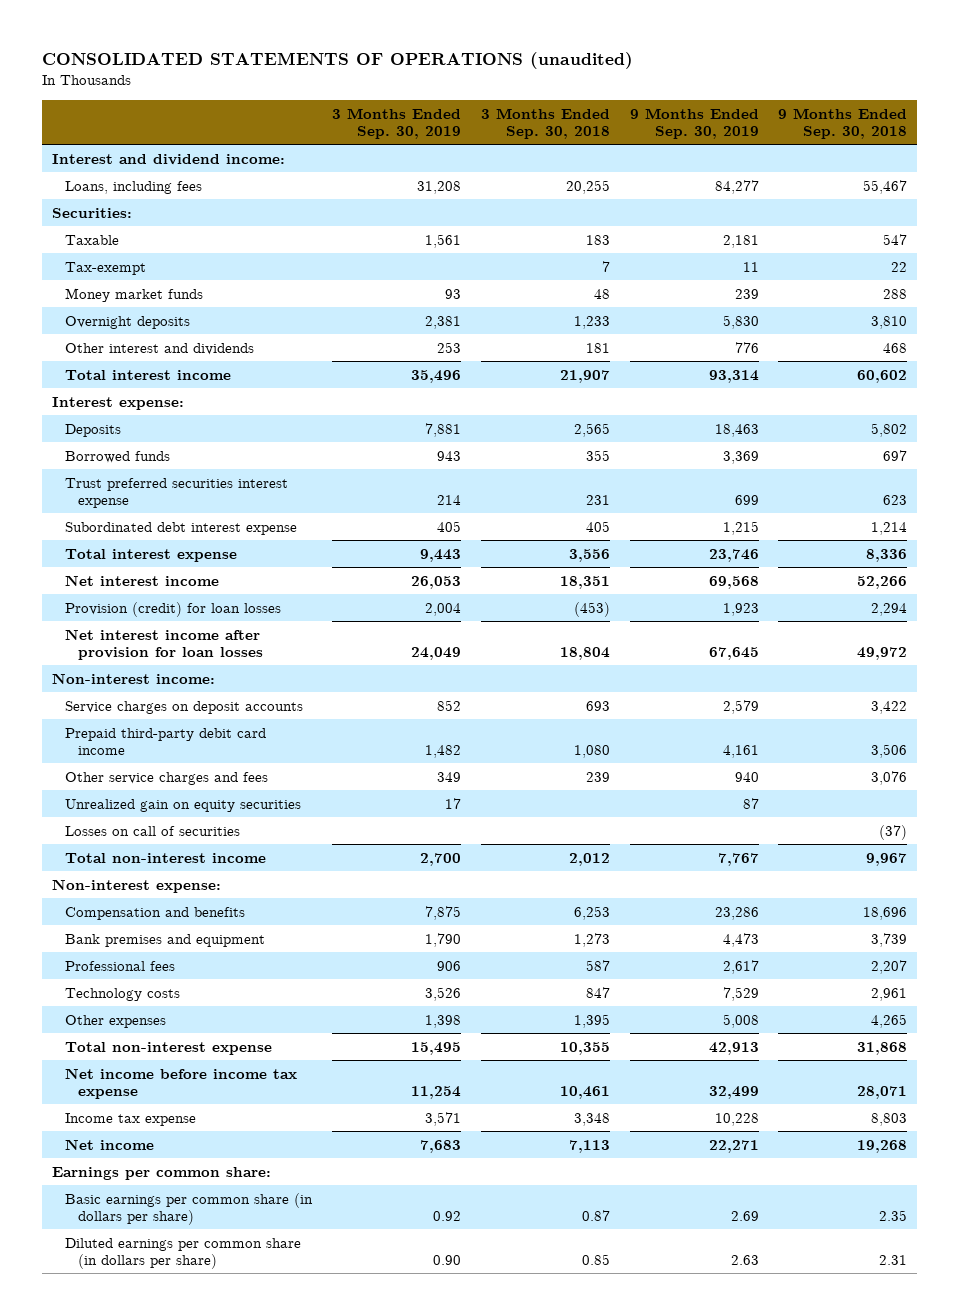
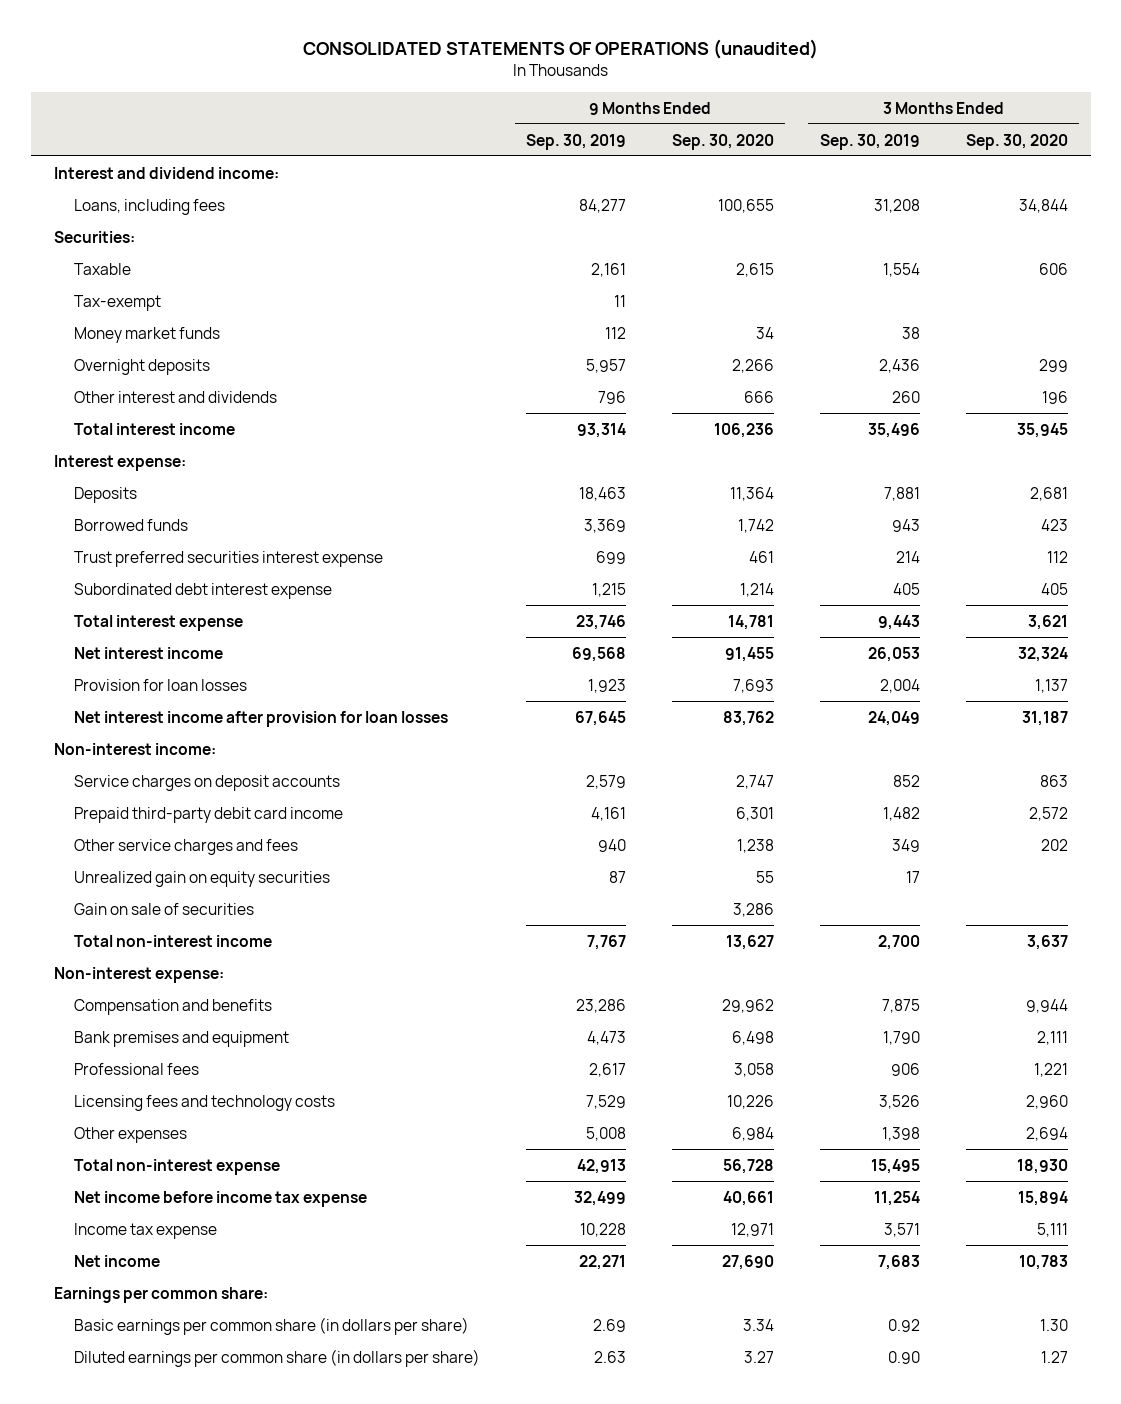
[480,107,610,139] 3 Months Ended Sep. 30, 2018 -> none
[778,107,908,139] 9 Months Ended Sep. 30, 2018 -> none
none -> [672,133,775,150] Sep. 30, 2020
none -> [965,133,1068,150] Sep. 30, 2020
[424,233,461,248] 1,561 -> [882,262,920,277] 1,554
[722,234,759,248] 2,181 -> [591,262,627,277] 2,161
[444,288,461,299] 93 -> [901,326,920,339] 38
[734,288,759,299] 239 -> [605,326,627,339] 112
[424,315,461,329] 2,381 -> [878,358,920,373] 2,436
[722,314,759,329] 5,830 -> [586,358,627,373] 5,957
[436,341,461,353] 253 -> [891,390,920,403] 260
[734,341,759,353] 776 -> [598,390,627,404] 796
[65,601,282,617] Provision (credit) for loan losses -> [74,678,248,691] Provision for loan losses
[65,825,241,836] Losses on call of securities -> none
none -> [74,902,255,915] Gain on sale of securities
[65,987,181,1001] Technology costs -> [74,1094,336,1111] Licensing fees and technology costs

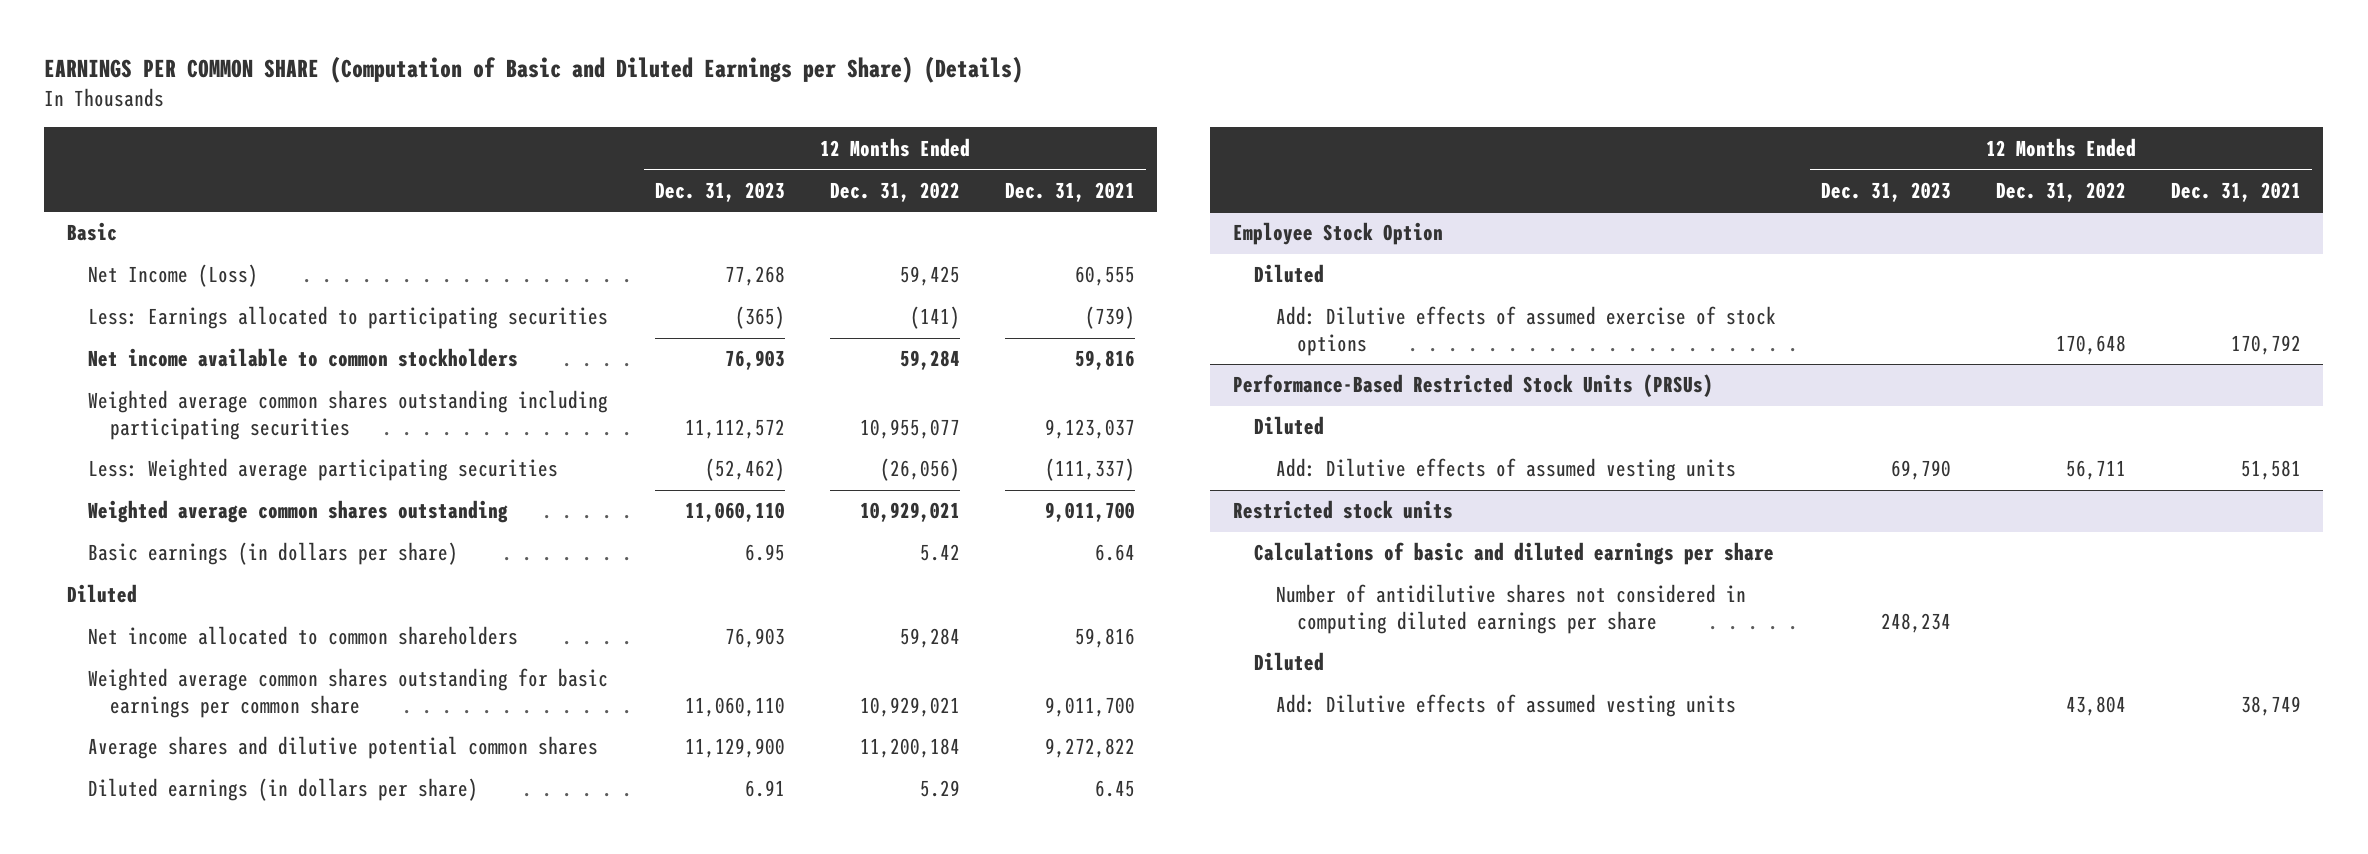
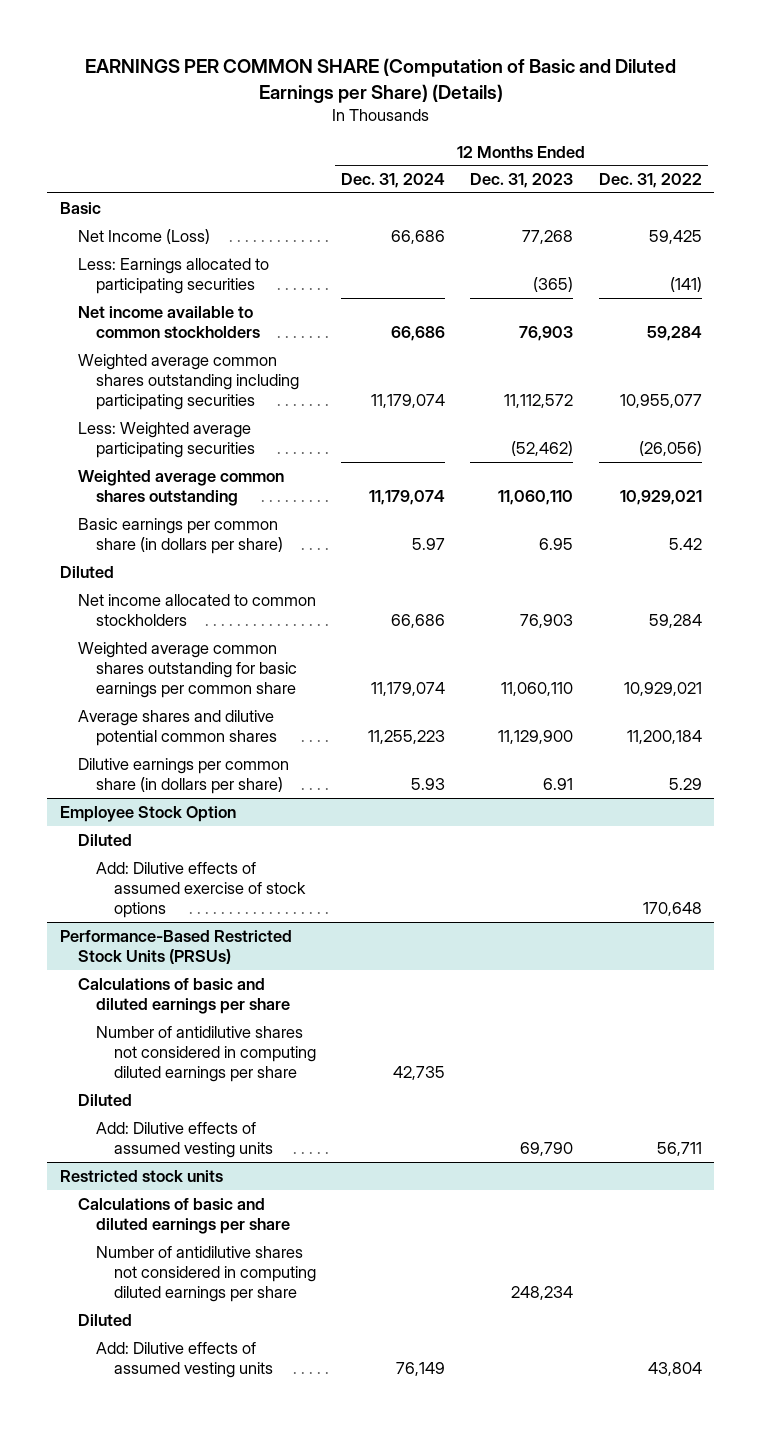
[1004,181,1135,202] Dec. 31, 2021 -> none
none -> [341,173,446,189] Dec. 31, 2024
[88,542,459,566] Basic earnings (in dollars per share) -> [77,517,283,554] Basic earnings per common share (in dollars per share)
[88,626,519,646] Net income allocated to common shareholders -> [77,593,316,626] Net income allocated to common stockholders
[88,778,479,802] Diluted earnings (in dollars per share) -> [77,757,289,794] Dilutive earnings per common share (in dollars per share)
none -> [77,977,290,1014] Calculations of basic and diluted earnings per share
none -> [95,1025,316,1082] Number of antidilutive shares not considered in computing diluted earnings per share

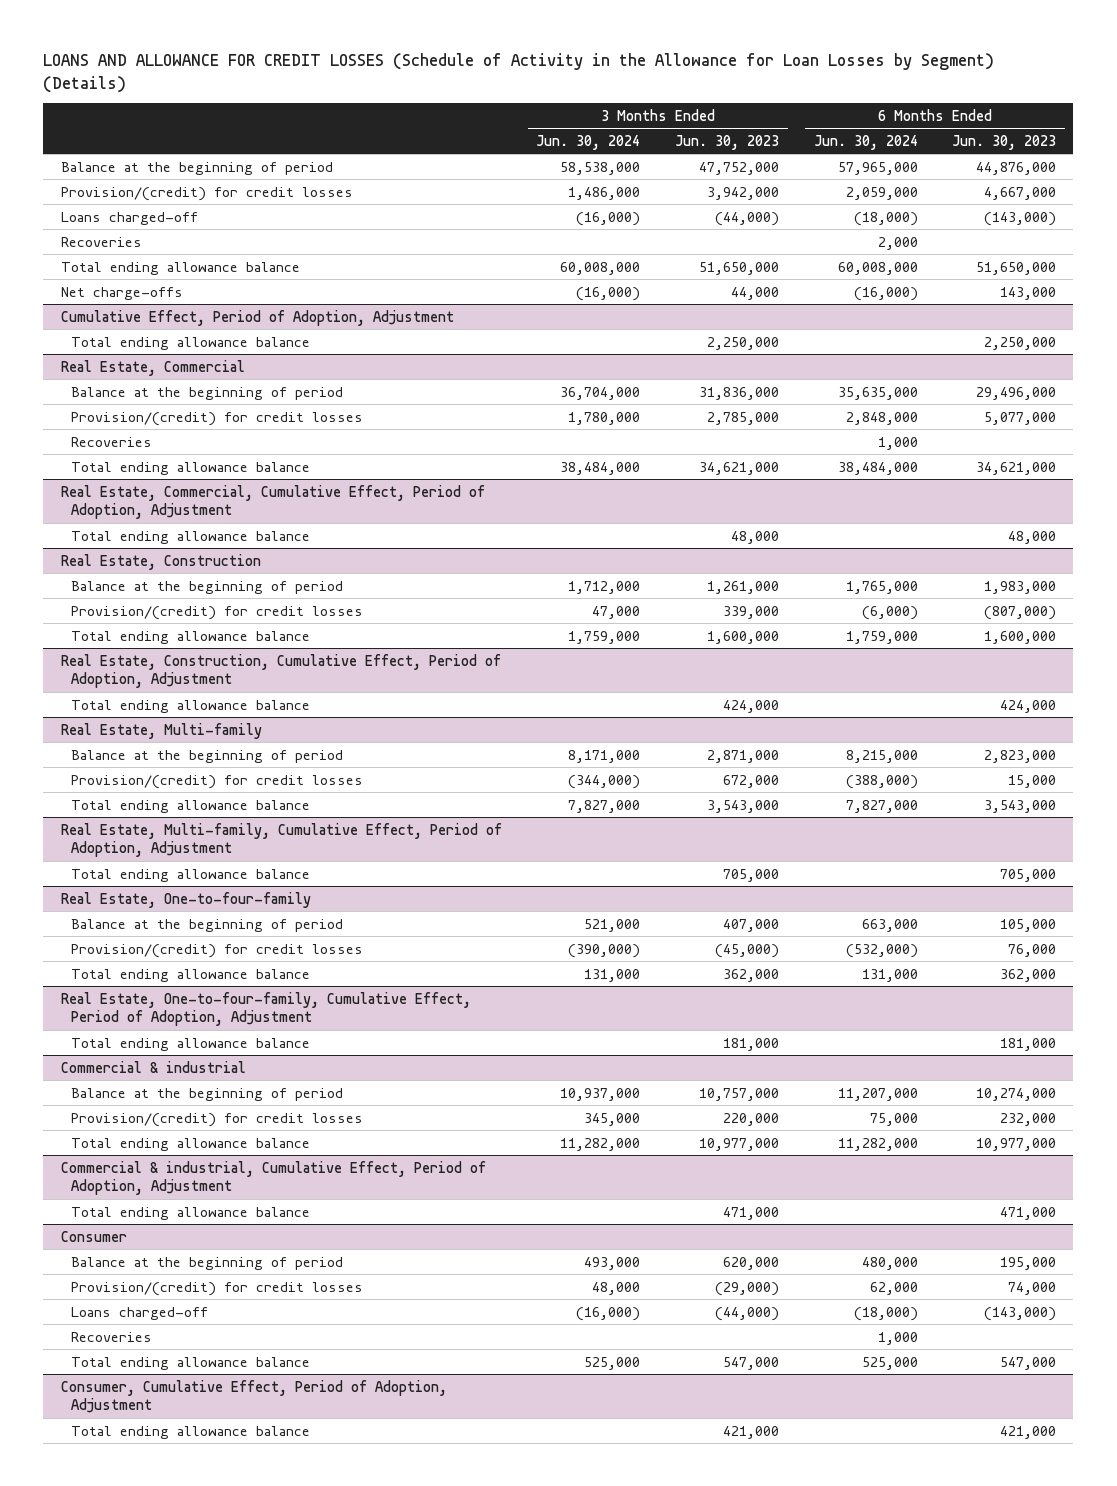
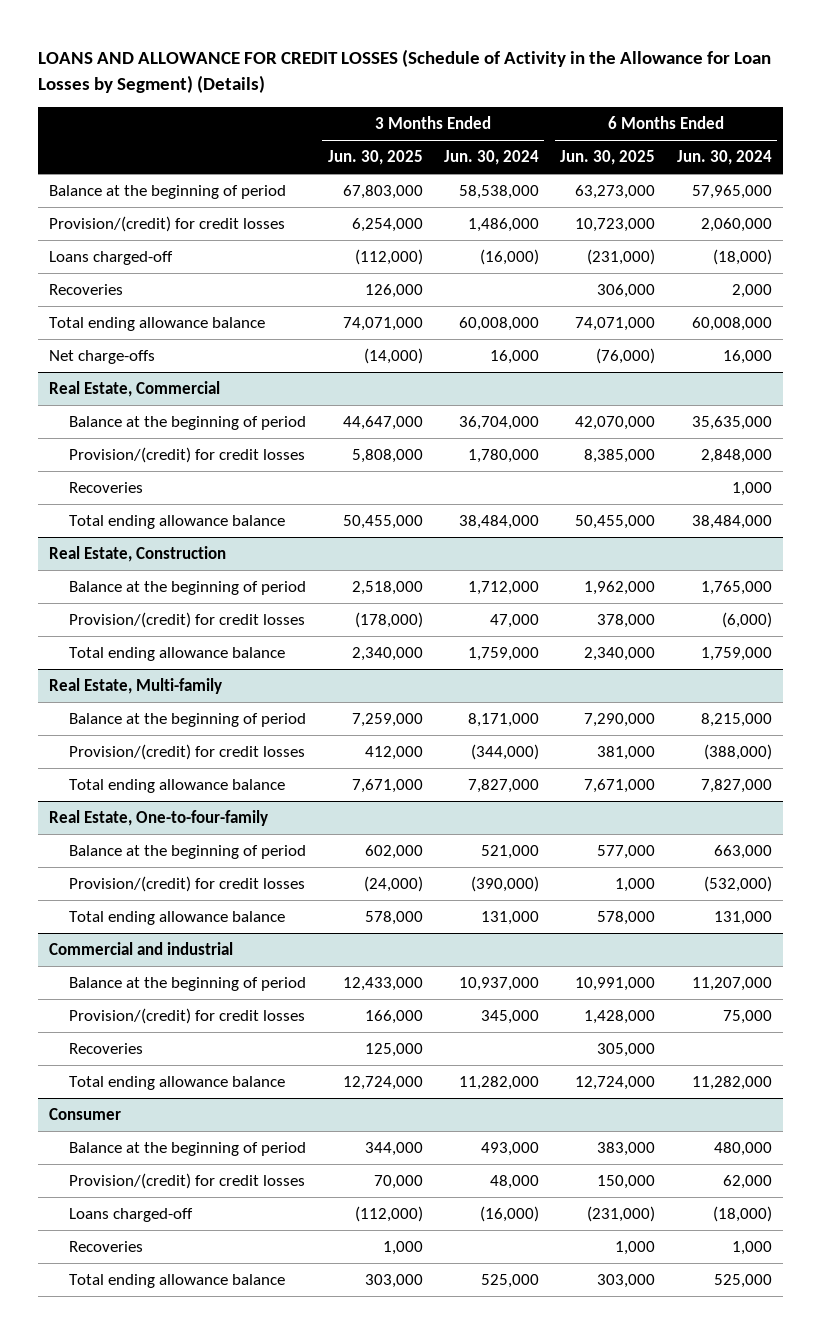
[674,134,779,150] Jun. 30, 2023 -> none
[952,134,1057,150] Jun. 30, 2023 -> none
none -> [327,150,423,166] Jun. 30, 2025
none -> [560,150,656,166] Jun. 30, 2025
[845,186,918,200] 2,059,000 -> [700,218,772,233] 2,060,000
[60,309,454,326] Cumulative Effect, Period of Adoption, Adjustment -> none
[71,336,311,350] Total ending allowance balance -> none
[576,286,641,301] (16,000) -> [489,350,539,365] 16,000
[853,286,918,301] (16,000) -> [722,350,772,365] 16,000
[60,484,485,520] Real Estate, Commercial, Cumulative Effect, Period of Adoption, Adjustment -> none
[71,530,311,544] Total ending allowance balance -> none
[60,653,501,689] Real Estate, Construction, Cumulative Effect, Period of Adoption, Adjustment -> none
[71,699,311,713] Total ending allowance balance -> none
[60,822,502,858] Real Estate, Multi-family, Cumulative Effect, Period of Adoption, Adjustment -> none
[71,868,311,882] Total ending allowance balance -> none
[60,991,471,1027] Real Estate, One-to-four-family, Cumulative Effect, Period of Adoption, Adjustment -> none
[71,1037,311,1051] Total ending allowance balance -> none
[60,1060,246,1073] Commercial & industrial -> [49,942,234,956] Commercial and industrial
none -> [69,1043,144,1055] Recoveries
[60,1160,486,1196] Commercial & industrial, Cumulative Effect, Period of Adoption, Adjustment -> none
[71,1206,311,1220] Total ending allowance balance -> none
[60,1379,447,1414] Consumer, Cumulative Effect, Period of Adoption, Adjustment -> none
[71,1425,311,1439] Total ending allowance balance -> none

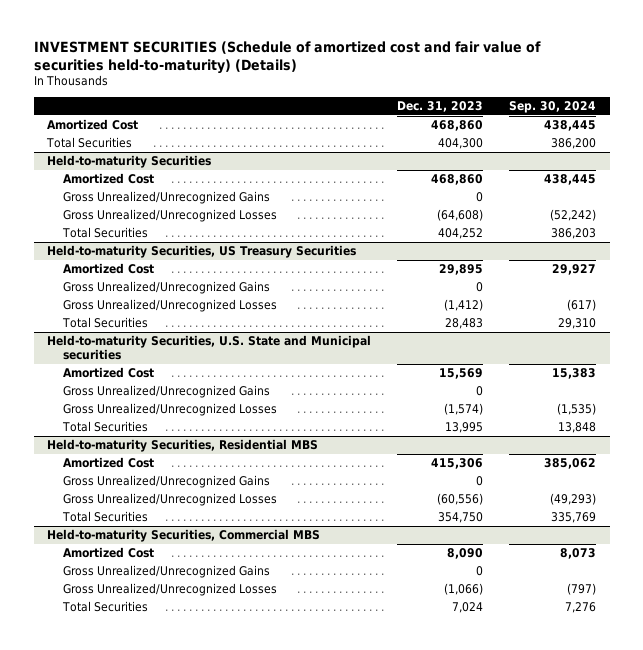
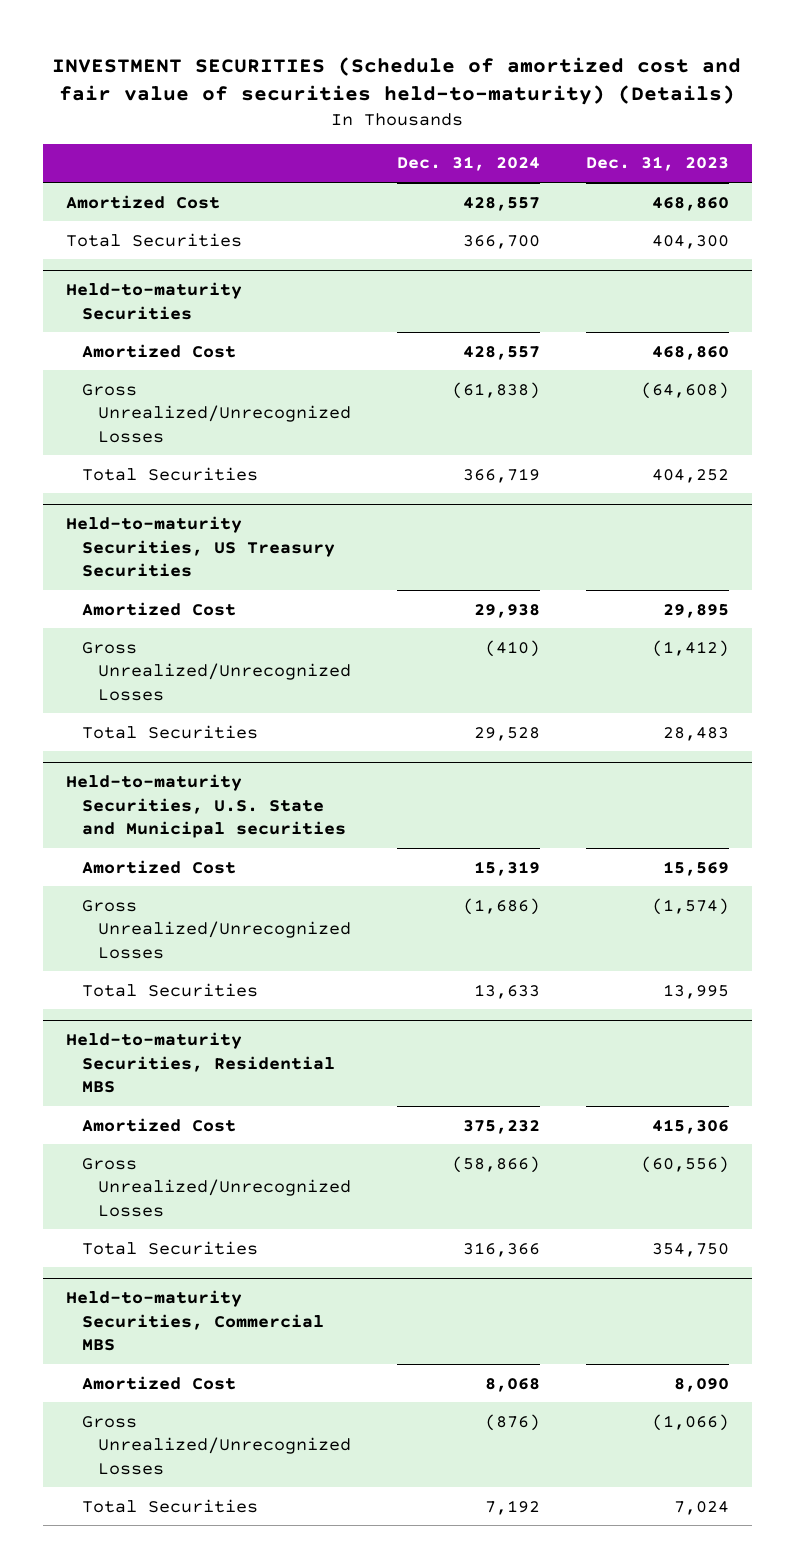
[509,101,597,114] Sep. 30, 2024 -> none
none -> [396,156,540,172] Dec. 31, 2024
[63,191,271,205] Gross Unrealized/Unrecognized Gains -> none
[63,281,271,295] Gross Unrealized/Unrecognized Gains -> none
[63,385,271,399] Gross Unrealized/Unrecognized Gains -> none
[63,475,271,489] Gross Unrealized/Unrecognized Gains -> none
[63,565,271,579] Gross Unrealized/Unrecognized Gains -> none

